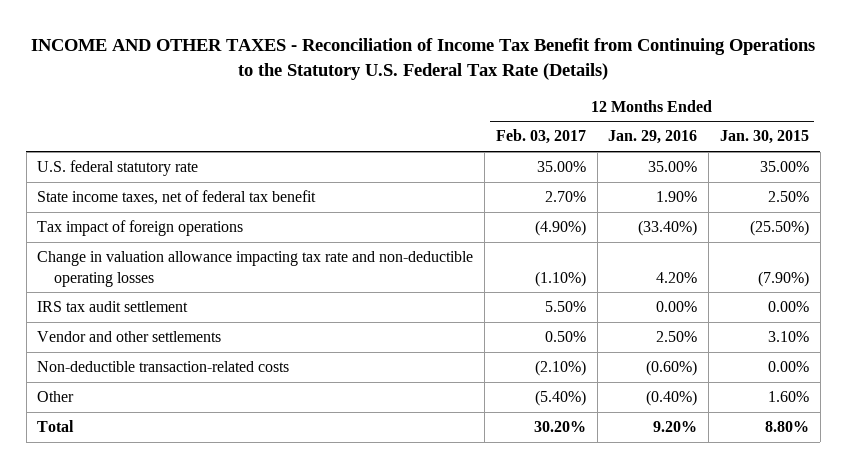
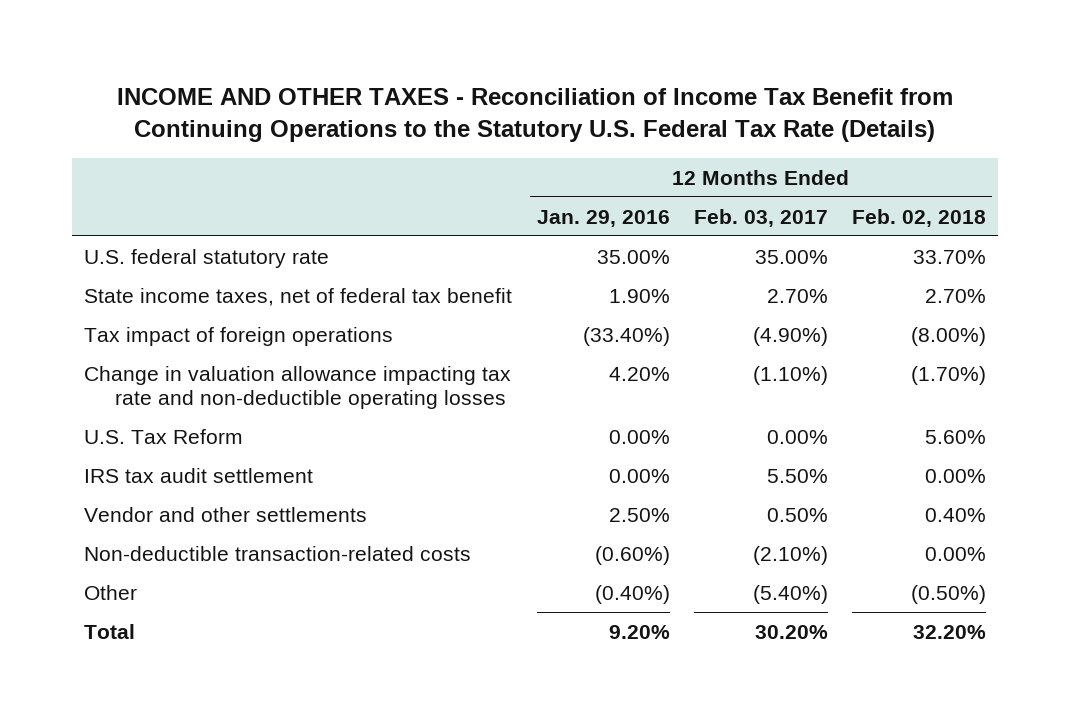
[719,130,809,145] Jan. 30, 2015 -> none
none -> [851,208,986,227] Feb. 02, 2018
none -> [84,428,244,444] U.S. Tax Reform

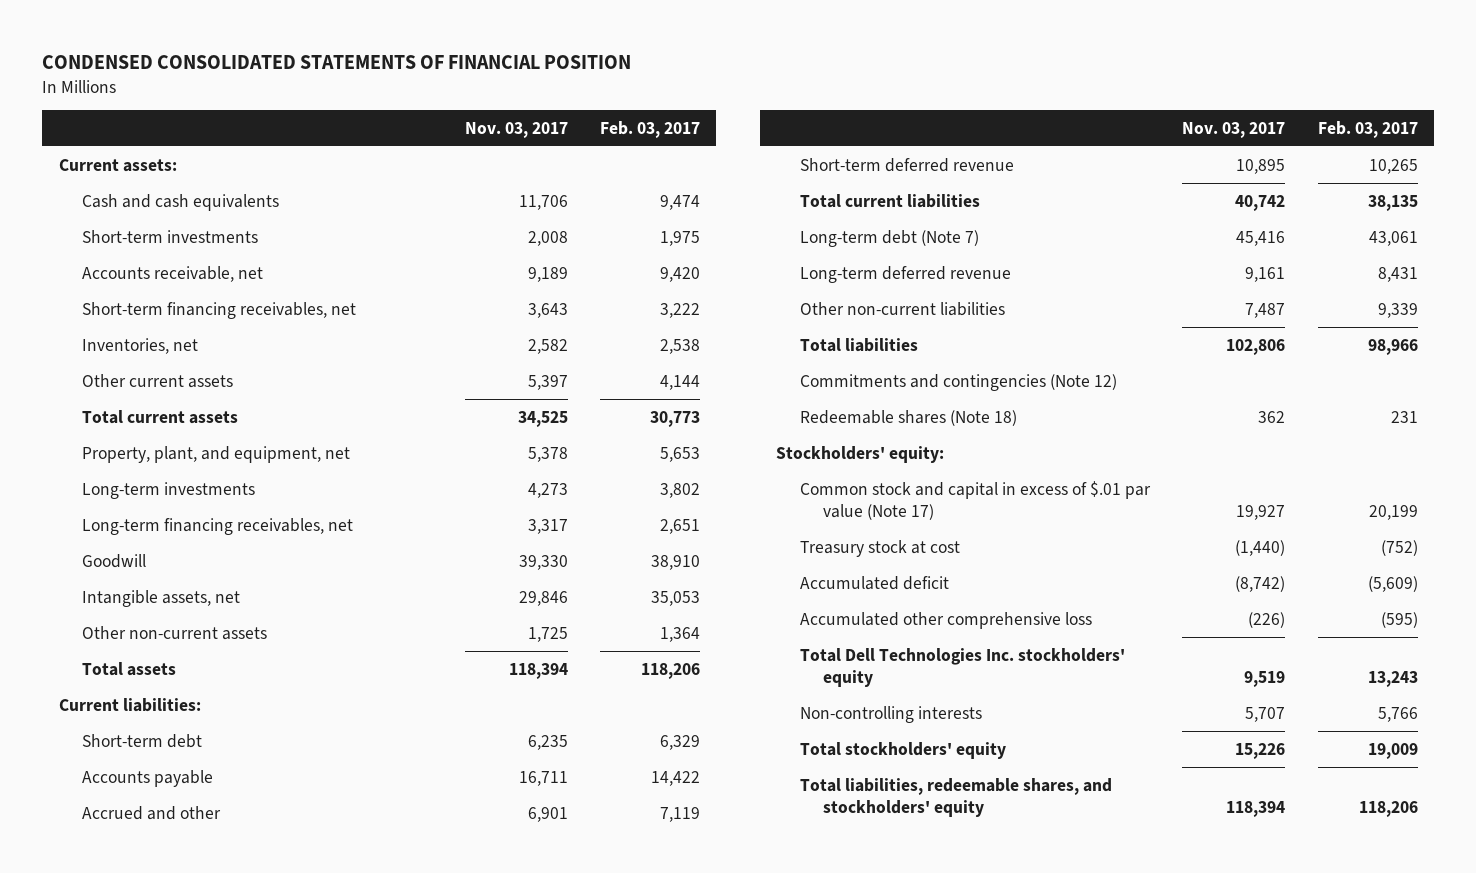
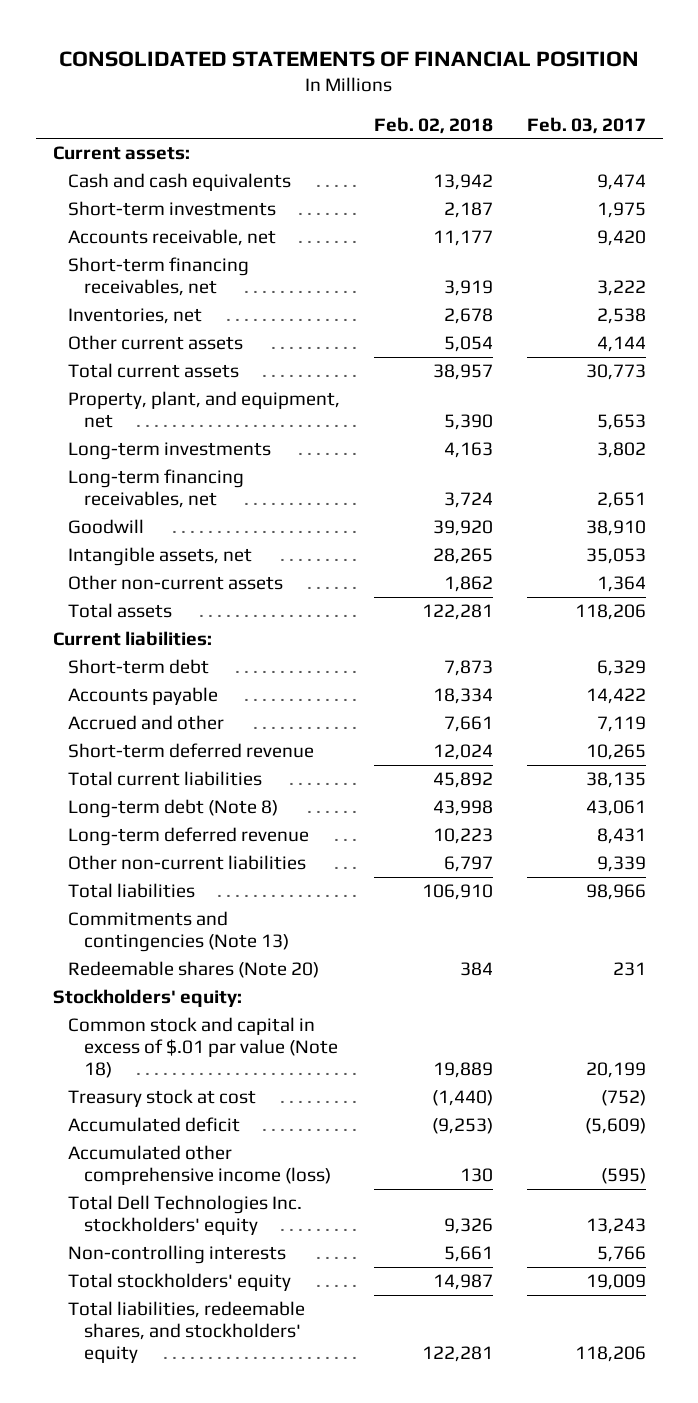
[42,55,632,70] CONDENSED CONSOLIDATED STATEMENTS OF FINANCIAL POSITION -> [59,50,640,67] CONSOLIDATED STATEMENTS OF FINANCIAL POSITION
[464,121,568,138] Nov. 03, 2017 -> none
none -> [374,116,494,134] Feb. 02, 2018
[799,229,979,247] Long-term debt (Note 7) -> [68,798,279,818] Long-term debt (Note 8)
[799,373,1117,391] Commitments and contingencies (Note 12) -> [68,910,290,953] Commitments and contingencies (Note 13)
[799,409,1017,426] Redeemable shares (Note 18) -> [68,960,320,978] Redeemable shares (Note 20)
[799,480,1151,521] Common stock and capital in excess of $.01 par value (Note 17) -> [68,1016,339,1079] Common stock and capital in excess of $.01 par value (Note 18)
[799,611,1092,629] Accumulated other comprehensive loss -> [68,1144,332,1186] Accumulated other comprehensive income (loss)

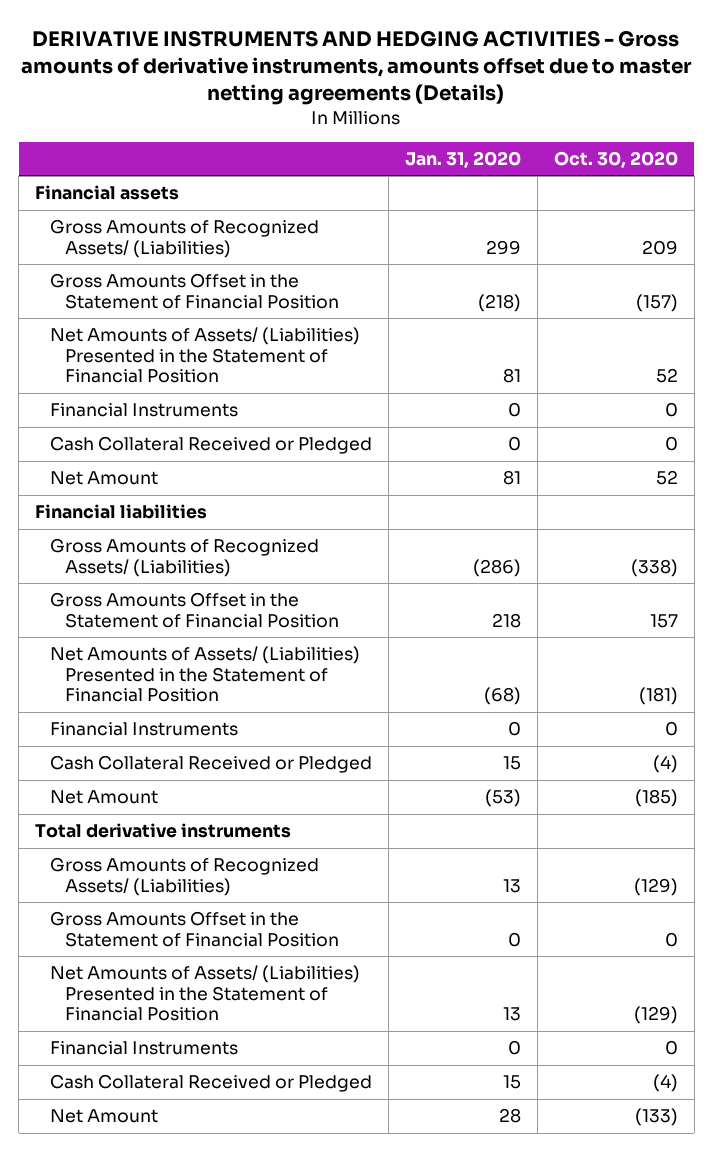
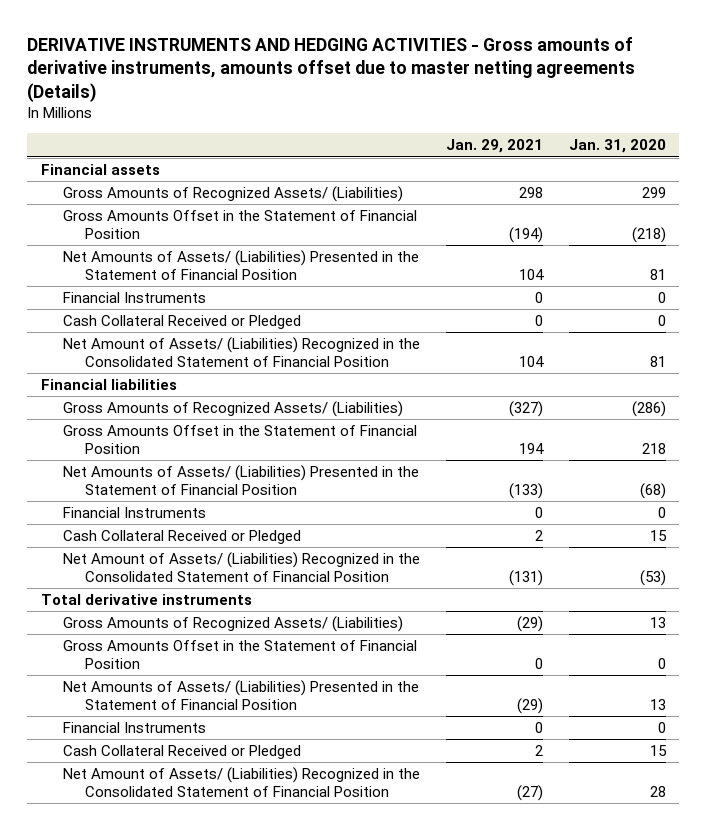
[553,150,678,168] Oct. 30, 2020 -> none
none -> [445,139,543,154] Jan. 29, 2021
[50,471,159,486] Net Amount -> [62,337,420,367] Net Amount of Assets/ (Liabilities) Recognized in the Consolidated Statement of Financial Position
[50,790,159,805] Net Amount -> [62,552,420,582] Net Amount of Assets/ (Liabilities) Recognized in the Consolidated Statement of Financial Position
[50,1109,159,1124] Net Amount -> [62,767,420,797] Net Amount of Assets/ (Liabilities) Recognized in the Consolidated Statement of Financial Position

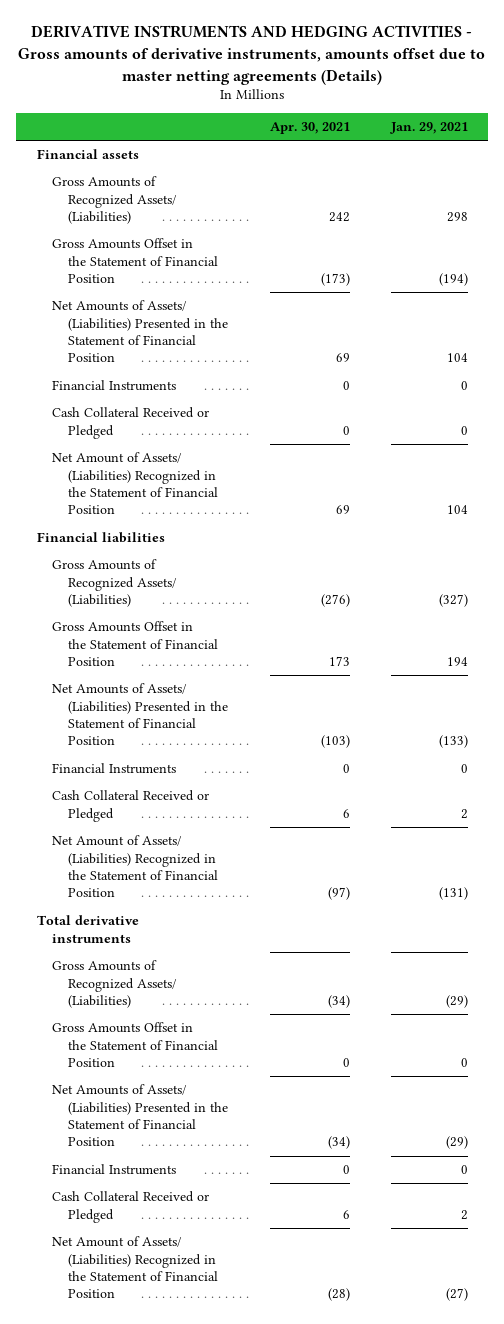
[569,139,667,154] Jan. 31, 2020 -> none
none -> [269,122,350,135] Apr. 30, 2021
[62,337,420,367] Net Amount of Assets/ (Liabilities) Recognized in the Consolidated Statement of Financial Position -> [52,452,219,515] Net Amount of Assets/ (Liabilities) Recognized in the Statement of Financial Position
[62,552,420,582] Net Amount of Assets/ (Liabilities) Recognized in the Consolidated Statement of Financial Position -> [52,835,219,898] Net Amount of Assets/ (Liabilities) Recognized in the Statement of Financial Position
[62,767,420,797] Net Amount of Assets/ (Liabilities) Recognized in the Consolidated Statement of Financial Position -> [52,1236,219,1299] Net Amount of Assets/ (Liabilities) Recognized in the Statement of Financial Position

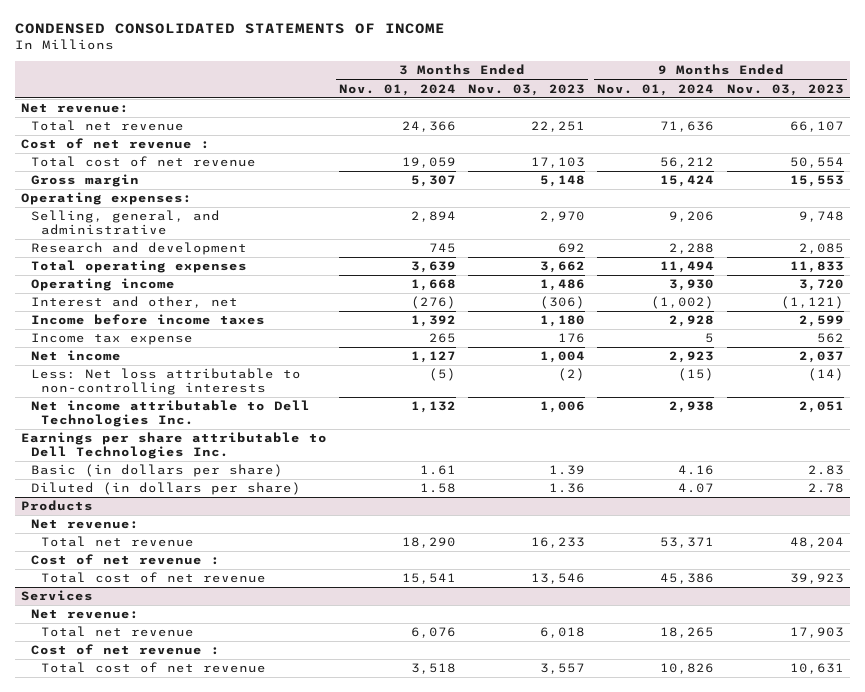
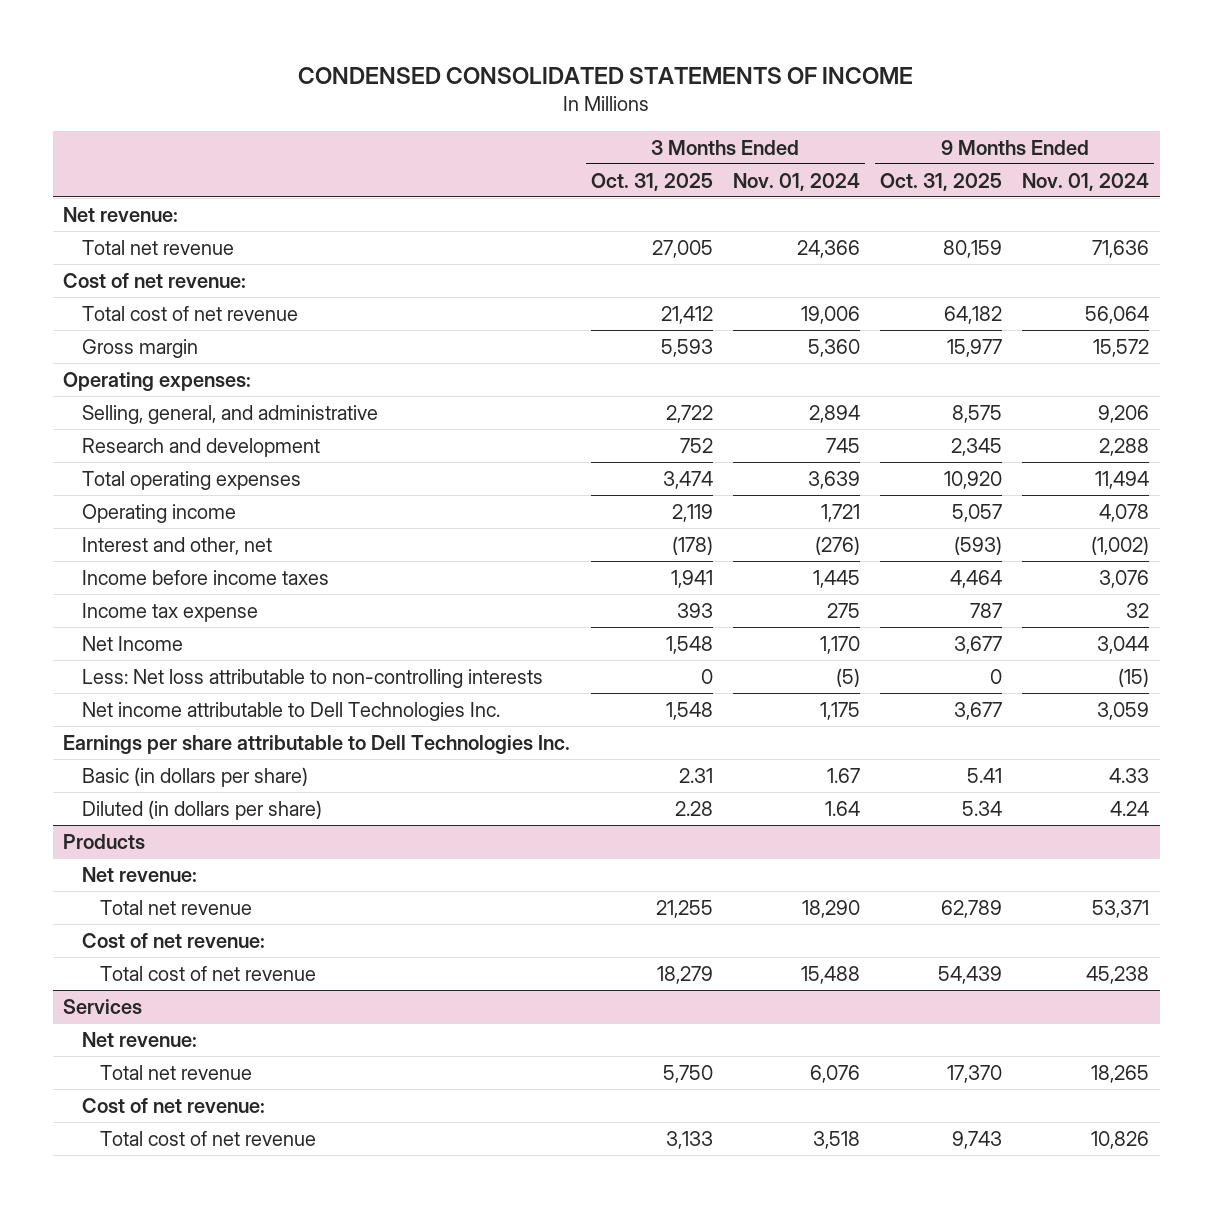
[468,83,586,96] Nov. 03, 2023 -> none
[726,83,844,96] Nov. 03, 2023 -> none
none -> [590,172,713,191] Oct. 31, 2025
none -> [880,172,1003,191] Oct. 31, 2025
[20,138,210,150] Cost of net revenue : -> [63,272,247,288] Cost of net revenue:
[402,157,457,169] 19,059 -> [800,305,860,324] 19,006
[660,157,715,169] 56,212 -> [1085,305,1150,324] 56,064
[411,175,457,188] 5,307 -> [807,338,860,357] 5,360
[660,175,715,188] 15,424 -> [1093,338,1150,357] 15,572
[411,279,457,292] 1,668 -> [820,503,860,522] 1,721
[669,279,715,292] 3,930 -> [1099,503,1150,522] 4,078
[411,315,457,328] 1,392 -> [812,569,860,588] 1,445
[669,315,715,328] 2,928 -> [1099,569,1150,588] 3,076
[429,333,457,344] 265 -> [826,602,860,618] 275
[705,333,715,344] 5 -> [1126,602,1150,618] 32
[31,350,122,362] Net income -> [81,635,183,651] Net Income
[411,351,457,364] 1,127 -> [819,635,860,654] 1,170
[669,351,715,364] 2,923 -> [1097,635,1150,654] 3,044
[411,401,457,414] 1,132 -> [819,701,860,720] 1,175
[669,401,715,414] 2,938 -> [1097,701,1150,720] 3,059
[420,465,457,476] 1.61 -> [826,767,860,783] 1.67
[678,465,715,476] 4.16 -> [1109,767,1150,783] 4.33
[420,483,457,494] 1.58 -> [824,800,860,816] 1.64
[678,483,715,494] 4.07 -> [1110,800,1150,816] 4.24
[31,554,221,566] Cost of net revenue : -> [81,932,265,948] Cost of net revenue:
[402,573,457,585] 15,541 -> [800,965,860,984] 15,488
[660,573,715,585] 45,386 -> [1086,965,1150,984] 45,238
[31,644,221,656] Cost of net revenue : -> [81,1097,265,1113] Cost of net revenue:

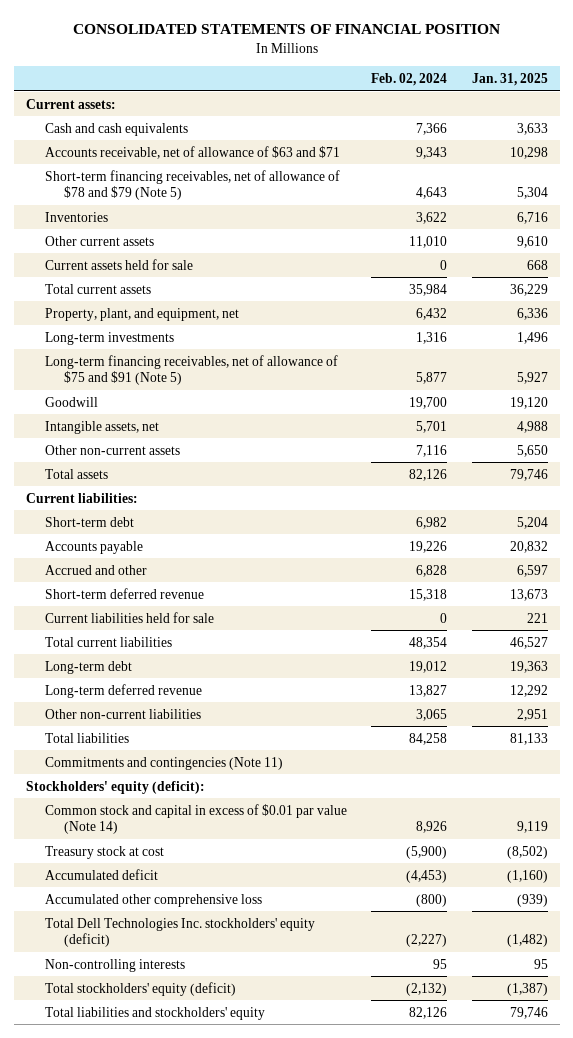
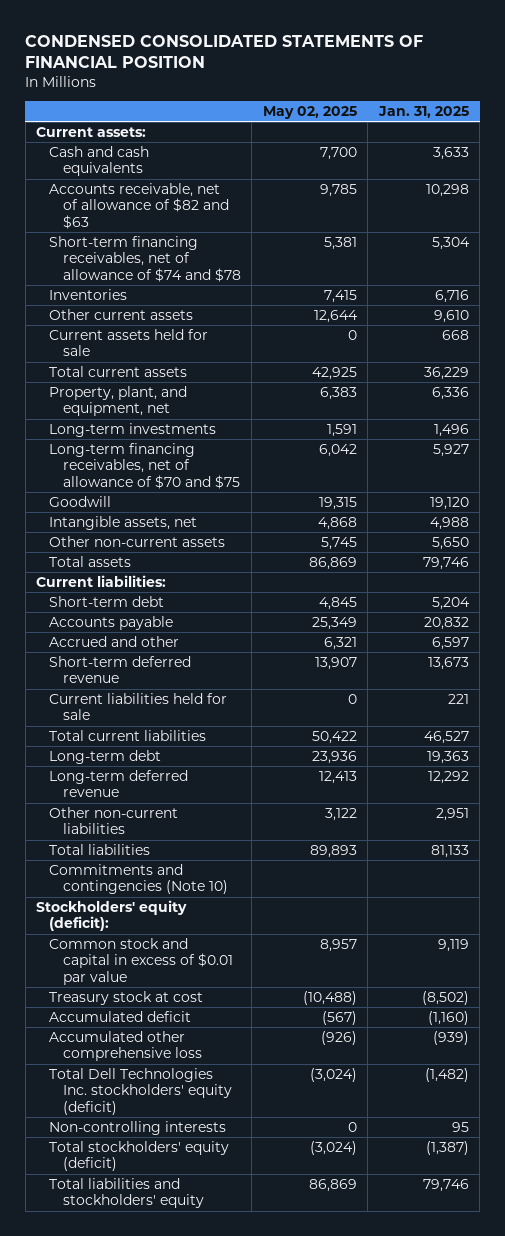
[72,24,500,35] CONSOLIDATED STATEMENTS OF FINANCIAL POSITION -> [25,34,424,69] CONDENSED CONSOLIDATED STATEMENTS OF FINANCIAL POSITION
[371,72,448,86] Feb. 02, 2024 -> none
none -> [262,105,357,119] May 02, 2025
[44,145,340,159] Accounts receivable, net of allowance of $63 and $71 -> [49,182,229,229] Accounts receivable, net of allowance of $82 and $63
[44,169,340,201] Short-term financing receivables, net of allowance of $78 and $79 (Note 5) -> [49,235,241,282] Short-term financing receivables, net of allowance of $74 and $78
[44,354,338,386] Long-term financing receivables, net of allowance of $75 and $91 (Note 5) -> [49,442,240,489] Long-term financing receivables, net of allowance of $70 and $75
[44,756,283,770] Commitments and contingencies (Note 11) -> [49,863,228,895] Commitments and contingencies (Note 10)
[44,803,347,835] Common stock and capital in excess of $0.01 par value (Note 14) -> [49,937,233,985] Common stock and capital in excess of $0.01 par value

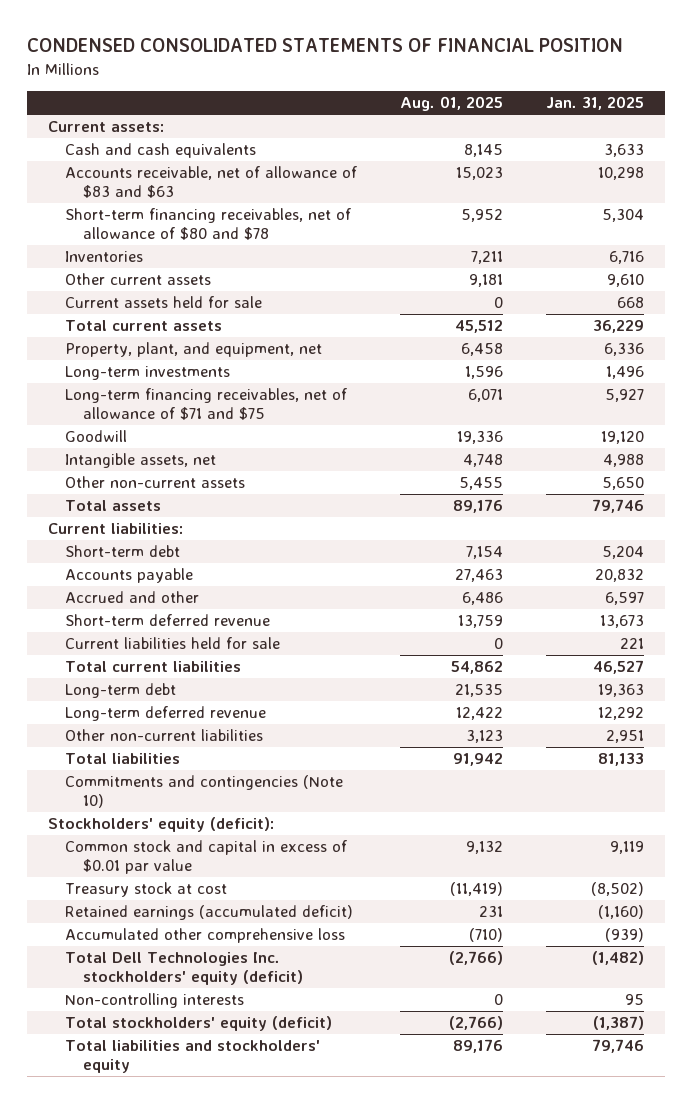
[262,105,357,119] May 02, 2025 -> none
none -> [400,96,504,112] Aug. 01, 2025
[49,182,229,229] Accounts receivable, net of allowance of $82 and $63 -> [65,166,358,199] Accounts receivable, net of allowance of $83 and $63
[49,235,241,282] Short-term financing receivables, net of allowance of $74 and $78 -> [65,208,352,241] Short-term financing receivables, net of allowance of $80 and $78
[49,442,240,489] Long-term financing receivables, net of allowance of $70 and $75 -> [65,388,348,421] Long-term financing receivables, net of allowance of $71 and $75
[49,1010,192,1022] Accumulated deficit -> [65,905,354,921] Retained earnings (accumulated deficit)

